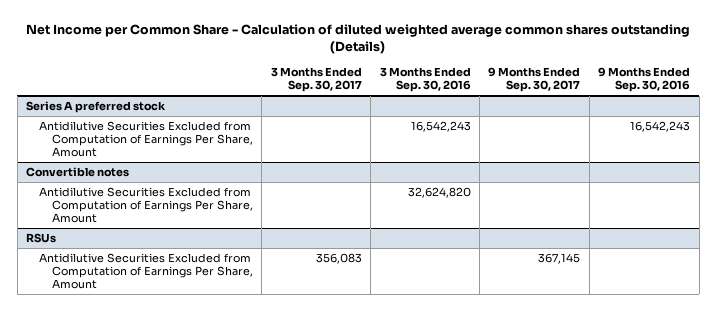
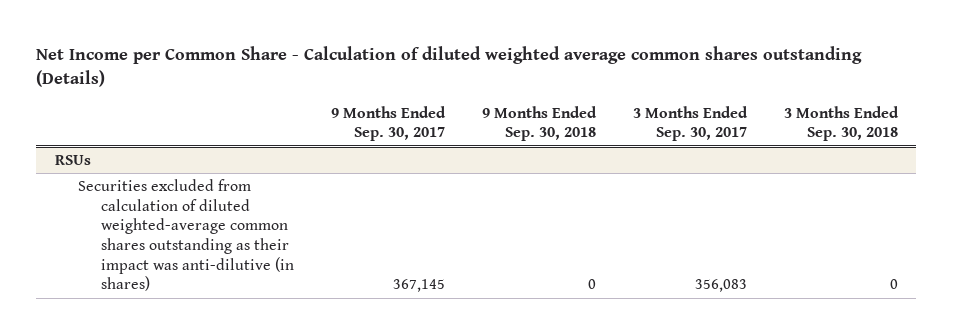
[379,67,471,93] 3 Months Ended Sep. 30, 2016 -> none
[598,67,691,93] 9 Months Ended Sep. 30, 2016 -> none
none -> [481,105,597,142] 9 Months Ended Sep. 30, 2018
none -> [783,105,899,142] 3 Months Ended Sep. 30, 2018
[26,101,167,114] Series A preferred stock -> none
[39,121,253,157] Antidilutive Securities Excluded from Computation of Earnings Per Share, Amount -> none
[26,167,130,178] Convertible notes -> none
[39,187,253,223] Antidilutive Securities Excluded from Computation of Earnings Per Share, Amount -> none
[39,253,253,289] Antidilutive Securities Excluded from Computation of Earnings Per Share, Amount -> [77,178,294,292] Securities excluded from calculation of diluted weighted-average common shares outstanding as their impact was anti-dilutive (in shares)

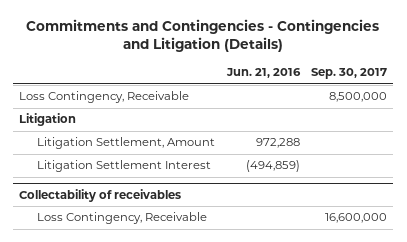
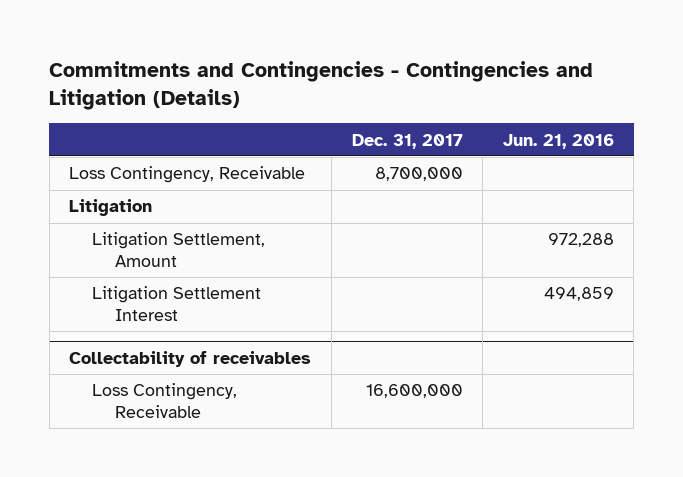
[311,68,388,80] Sep. 30, 2017 -> none
none -> [351,133,463,149] Dec. 31, 2017
[245,160,300,173] (494,859) -> [543,287,614,302] 494,859

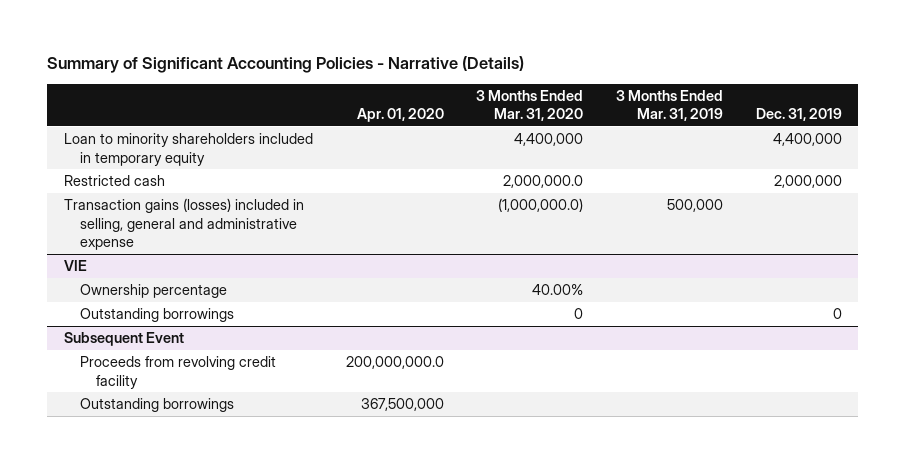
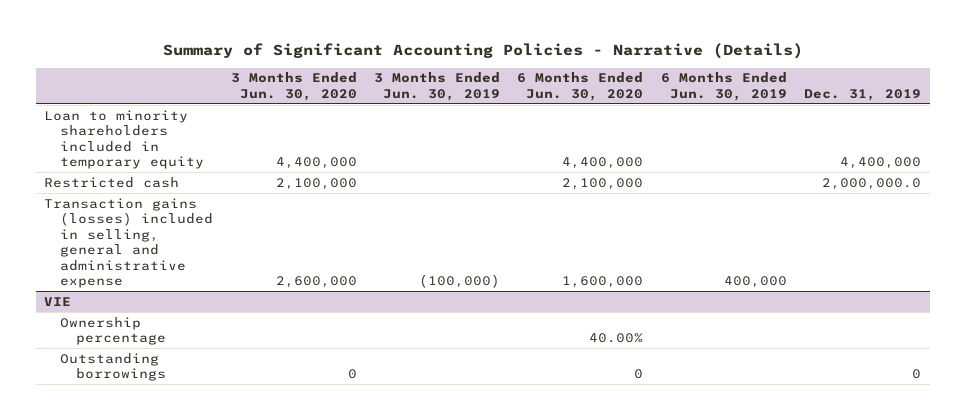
[356,108,444,123] Apr. 01, 2020 -> none
[476,89,584,122] 3 Months Ended Mar. 31, 2020 -> none
[616,89,724,122] 3 Months Ended Mar. 31, 2019 -> none
none -> [230,72,357,101] 3 Months Ended Jun. 30, 2020
none -> [373,72,500,101] 3 Months Ended Jun. 30, 2019
none -> [517,72,644,101] 6 Months Ended Jun. 30, 2020
none -> [660,72,787,101] 6 Months Ended Jun. 30, 2019
[774,175,843,189] 2,000,000 -> [822,177,922,190] 2,000,000.0
[63,332,184,347] Subsequent Event -> none
[79,356,276,389] Proceeds from revolving credit facility -> none
[79,398,234,413] Outstanding borrowings -> none

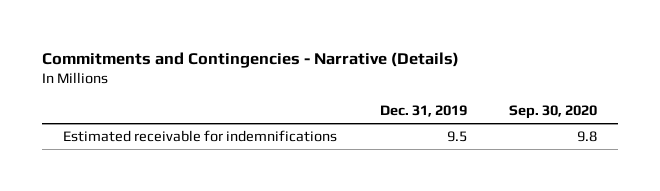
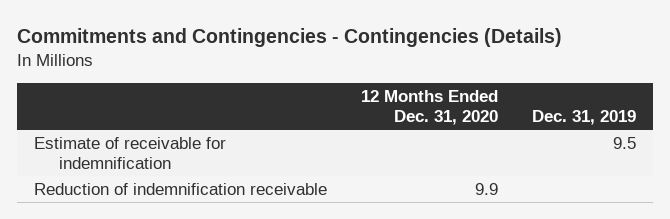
[41,52,459,69] Commitments and Contingencies - Narrative (Details) -> [16,28,562,48] Commitments and Contingencies - Contingencies (Details)
[509,105,598,120] Sep. 30, 2020 -> none
none -> [360,90,498,125] 12 Months Ended Dec. 31, 2020
[63,130,338,143] Estimated receivable for indemnifications -> [33,137,226,169] Estimate of receivable for indemnification
none -> [33,183,327,196] Reduction of indemnification receivable

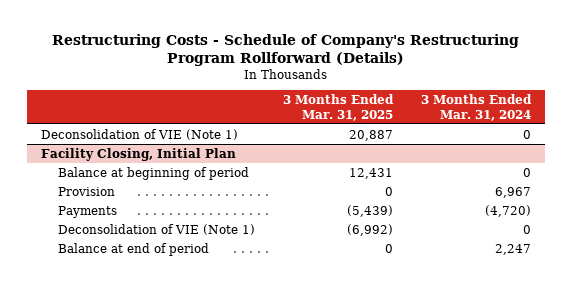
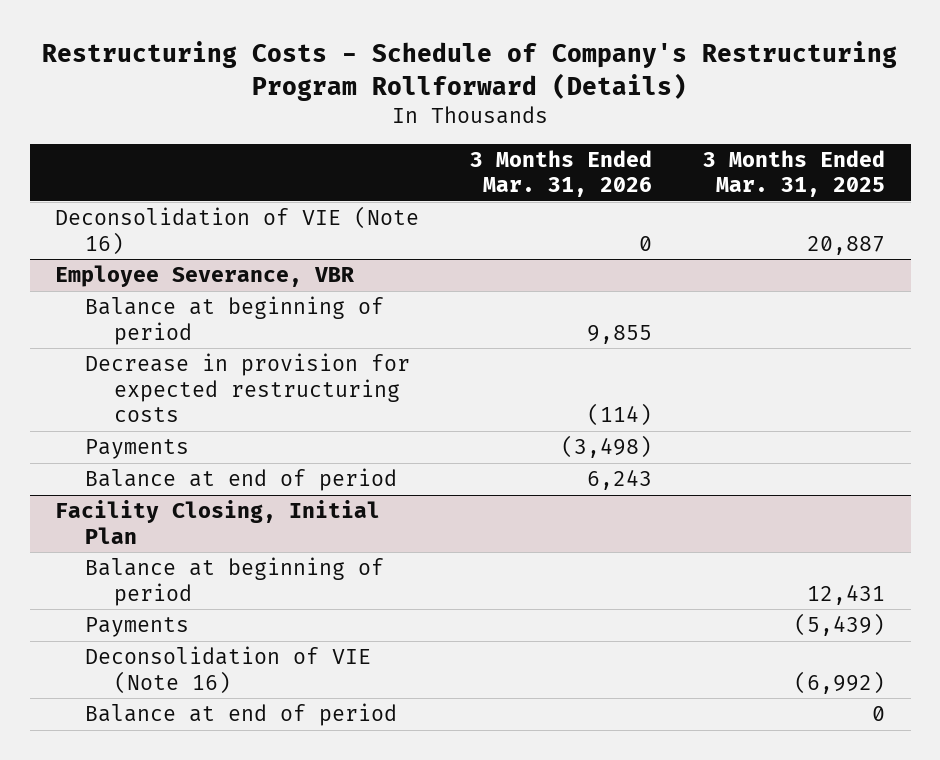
[420,94,532,121] 3 Months Ended Mar. 31, 2024 -> none
none -> [470,149,653,198] 3 Months Ended Mar. 31, 2026
[41,128,239,140] Deconsolidation of VIE (Note 1) -> [55,206,420,255] Deconsolidation of VIE (Note 16)
none -> [55,265,356,288] Employee Severance, VBR
none -> [84,296,384,345] Balance at beginning of period
none -> [84,353,410,423] Decrease in provision for expected restructuring costs
none -> [84,439,189,460] Payments
none -> [84,468,397,492] Balance at end of period
[57,186,115,196] Provision -> none
[57,223,255,235] Deconsolidation of VIE (Note 1) -> [84,646,371,694] Deconsolidation of VIE (Note 16)

